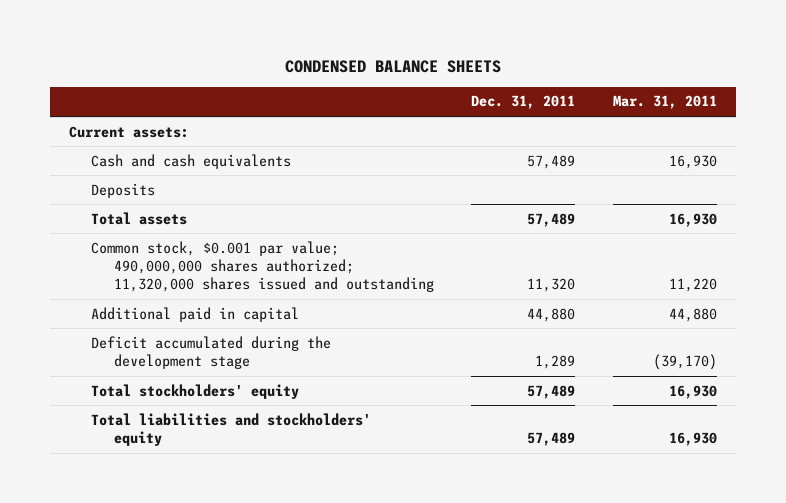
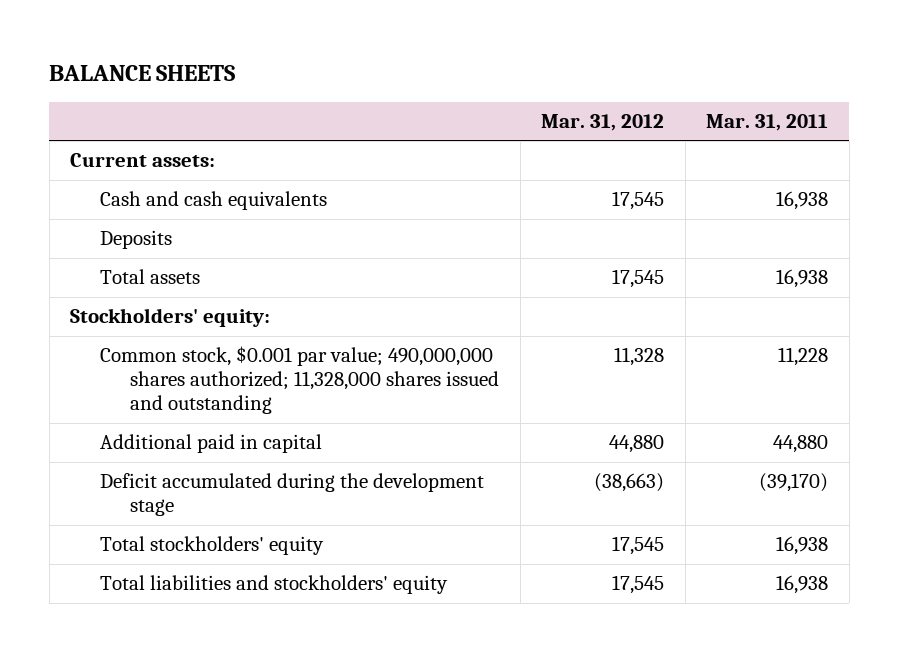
[284,60,501,74] CONDENSED BALANCE SHEETS -> [49,65,236,82] BALANCE SHEETS
[471,95,576,110] Dec. 31, 2011 -> none
none -> [541,113,665,131] Mar. 31, 2012
[669,154,718,169] 16,930 -> [776,191,829,211] 16,938
[669,212,718,227] 16,930 -> [776,269,829,289] 16,938
none -> [70,308,271,328] Stockholders' equity:
[91,240,434,292] Common stock, $0.001 par value; 490,000,000 shares authorized; 11,320,000 shares issued and outstanding -> [100,346,500,415] Common stock, $0.001 par value; 490,000,000 shares authorized; 11,328,000 shares issued and outstanding
[669,277,718,292] 11,220 -> [778,347,829,367] 11,228
[669,384,718,399] 16,930 -> [776,536,829,556] 16,938
[669,431,718,446] 16,930 -> [776,575,829,595] 16,938

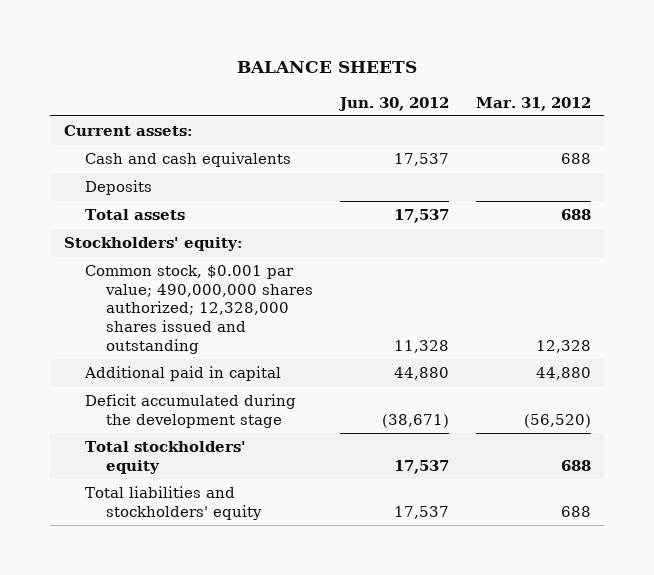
[706,113,829,131] Mar. 31, 2011 -> none
none -> [337,96,449,111] Jun. 30, 2012
[612,191,665,211] 17,545 -> [560,153,591,165] 688
[612,269,665,289] 17,545 -> [560,209,591,221] 688
[100,346,500,415] Common stock, $0.001 par value; 490,000,000 shares authorized; 11,328,000 shares issued and outstanding -> [84,265,313,354] Common stock, $0.001 par value; 490,000,000 shares authorized; 12,328,000 shares issued and outstanding
[614,347,665,367] 11,328 -> [535,339,591,353] 12,328
[594,473,665,493] (38,663) -> [523,413,591,428] (56,520)
[612,536,665,556] 17,545 -> [560,459,591,471] 688
[612,575,665,595] 17,545 -> [560,505,591,517] 688

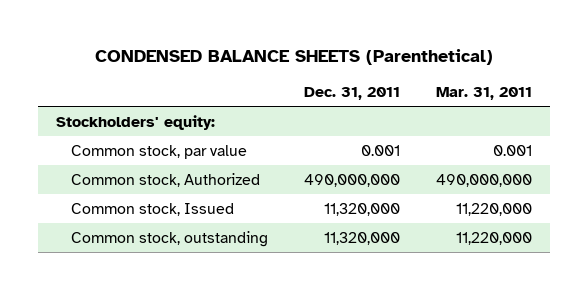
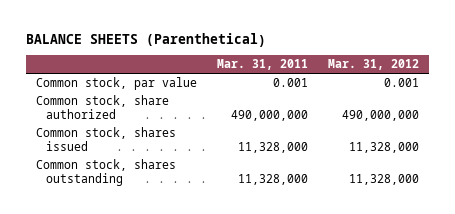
[95,49,494,66] CONDENSED BALANCE SHEETS (Parenthetical) -> [25,32,266,47] BALANCE SHEETS (Parenthetical)
[303,87,400,101] Dec. 31, 2011 -> none
none -> [328,59,420,71] Mar. 31, 2012
[56,114,216,130] Stockholders' equity: -> none
[71,172,261,187] Common stock, Authorized -> [35,95,169,119] Common stock, share authorized
[71,202,235,216] Common stock, Issued -> [35,127,176,151] Common stock, shares issued
[455,202,532,216] 11,220,000 -> [238,141,309,153] 11,328,000
[71,230,269,247] Common stock, outstanding -> [35,159,176,186] Common stock, shares outstanding
[455,231,532,245] 11,220,000 -> [238,173,309,185] 11,328,000

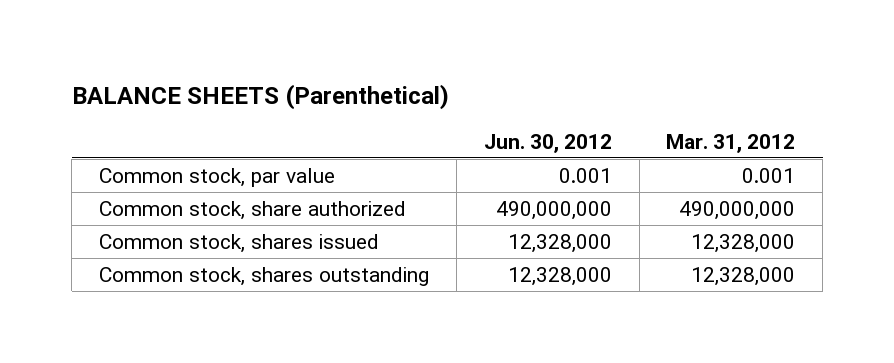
[217,59,309,71] Mar. 31, 2011 -> none
none -> [483,133,612,153] Jun. 30, 2012
[349,141,420,153] 11,328,000 -> [691,233,796,253] 12,328,000
[349,173,420,185] 11,328,000 -> [691,266,796,286] 12,328,000

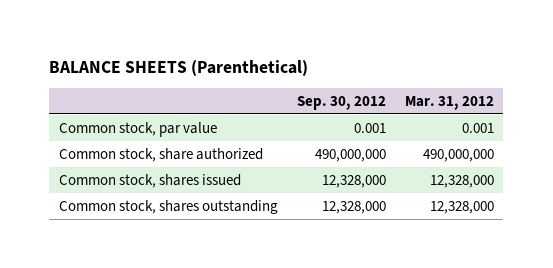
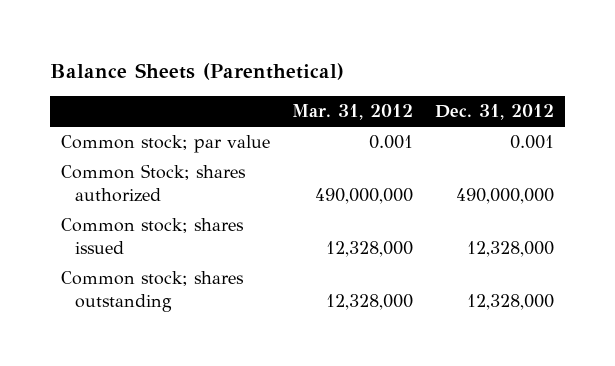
[49,60,309,77] BALANCE SHEETS (Parenthetical) -> [49,62,344,80] Balance Sheets (Parenthetical)
[296,96,386,111] Sep. 30, 2012 -> none
none -> [434,104,554,121] Dec. 31, 2012
[58,121,217,137] Common stock, par value -> [60,135,270,154] Common stock; par value
[58,147,263,162] Common stock, share authorized -> [60,164,246,202] Common Stock; shares authorized
[58,173,241,188] Common stock, shares issued -> [60,218,244,254] Common stock; shares issued
[58,199,278,214] Common stock, shares outstanding -> [60,271,244,312] Common stock; shares outstanding

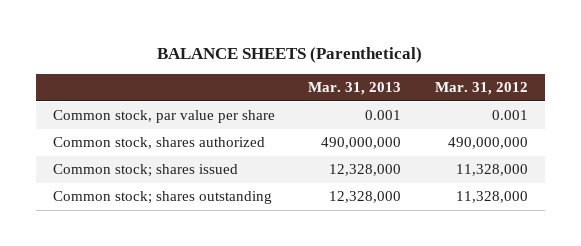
[49,62,344,80] Balance Sheets (Parenthetical) -> [157,47,423,64] BALANCE SHEETS (Parenthetical)
[434,104,554,121] Dec. 31, 2012 -> none
none -> [308,82,402,96] Mar. 31, 2013
[60,135,270,154] Common stock; par value -> [52,110,275,124] Common stock, par value per share
[60,164,246,202] Common Stock; shares authorized -> [52,137,265,150] Common stock, shares authorized
[325,240,413,257] 12,328,000 -> [455,164,528,177] 11,328,000
[325,293,413,310] 12,328,000 -> [455,191,528,204] 11,328,000

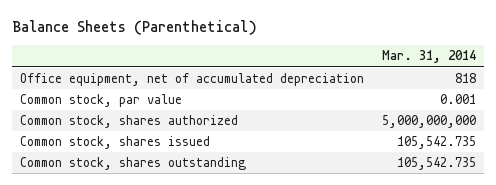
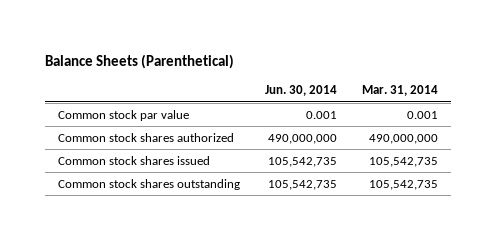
none -> [265,85,338,97] Jun. 30, 2014
[20,73,365,87] Office equipment, net of accumulated depreciation -> none
[20,94,183,108] Common stock, par value -> [58,109,190,121] Common stock par value
[20,115,239,129] Common stock, shares authorized -> [58,132,235,142] Common stock shares authorized
[381,115,476,129] 5,000,000,000 -> [369,133,439,144] 490,000,000
[20,136,211,150] Common stock, shares issued -> [58,155,211,165] Common stock shares issued
[396,136,476,150] 105,542.735 -> [369,156,439,167] 105,542,735
[20,157,247,171] Common stock, shares outstanding -> [58,178,241,190] Common stock shares outstanding
[396,157,476,171] 105,542.735 -> [369,179,439,190] 105,542,735

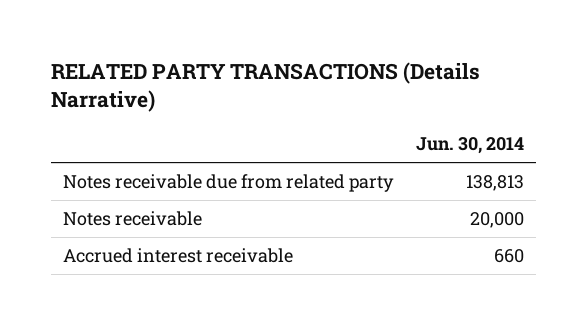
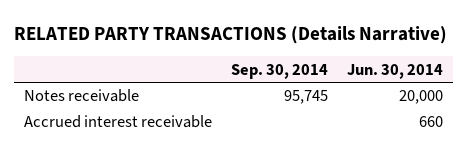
none -> [231,63,329,79] Sep. 30, 2014
[63,173,395,192] Notes receivable due from related party -> none

